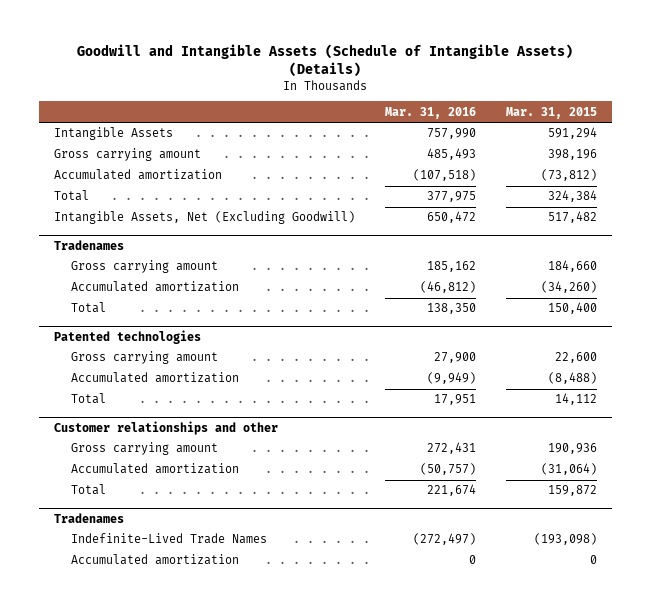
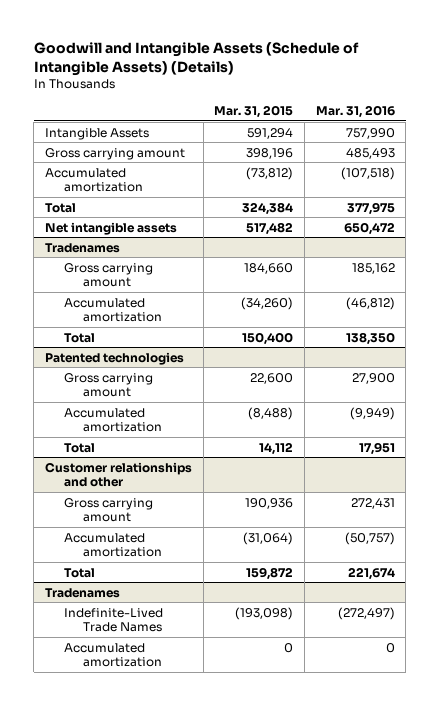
[53,211,355,225] Intangible Assets, Net (Excluding Goodwill) -> [44,221,177,235] Net intangible assets

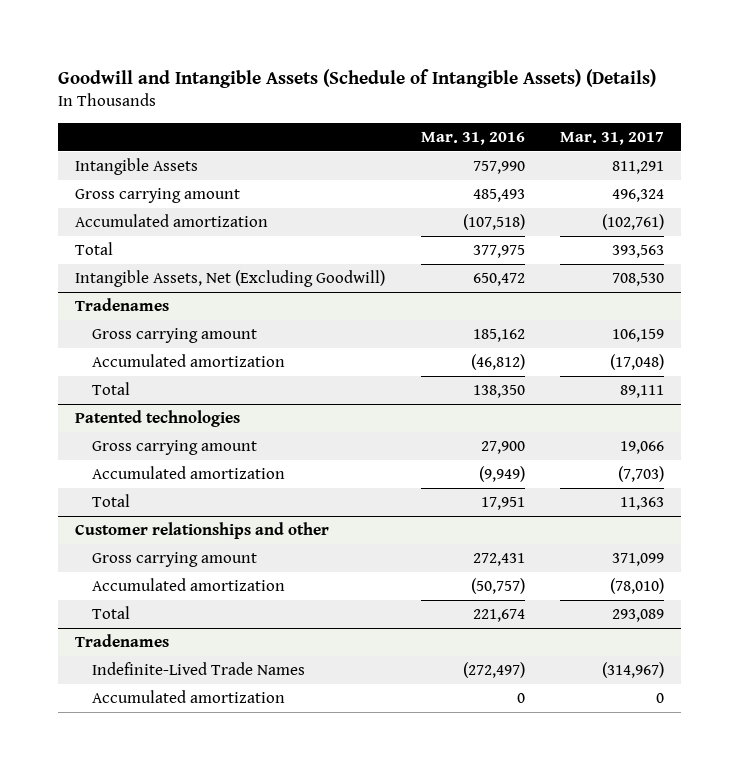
[214,105,294,119] Mar. 31, 2015 -> none
none -> [559,131,664,145] Mar. 31, 2017
[44,221,177,235] Net intangible assets -> [75,270,386,288] Intangible Assets, Net (Excluding Goodwill)

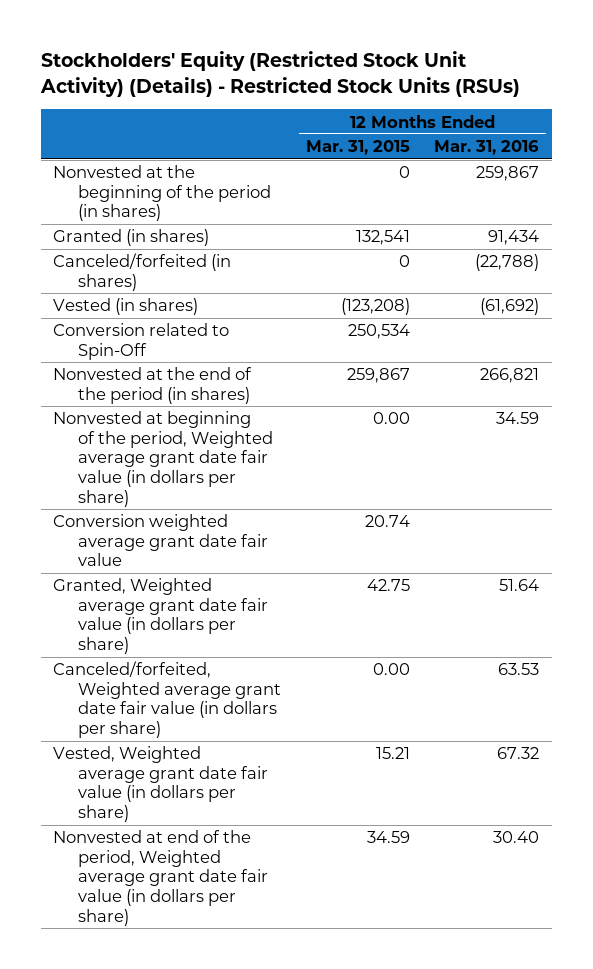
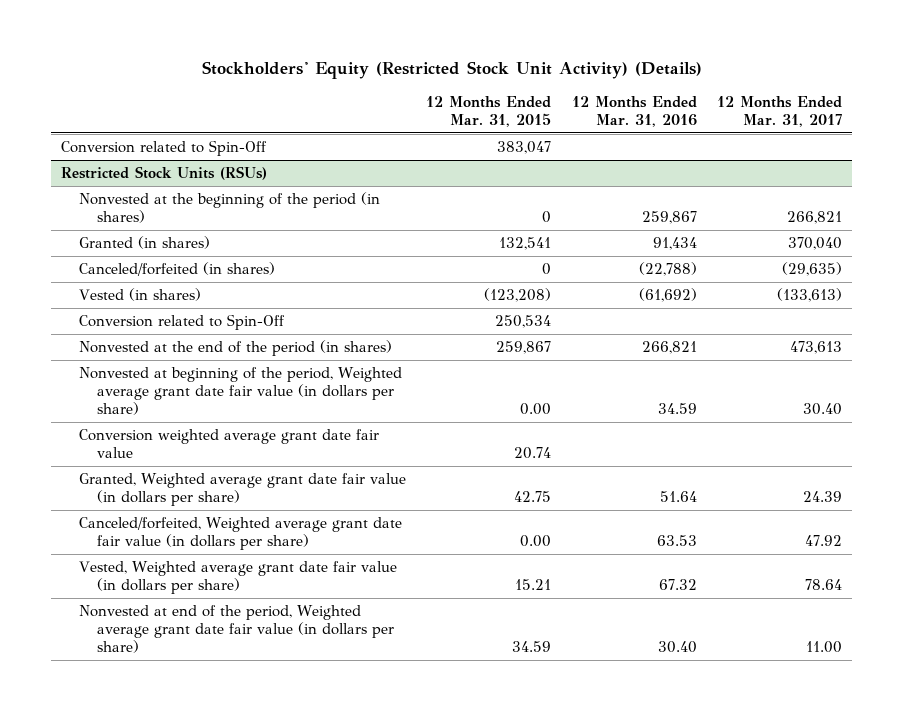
[39,50,520,97] Stockholders' Equity (Restricted Stock Unit Activity) (Details) - Restricted Stock Units (RSUs) -> [201,60,702,79] Stockholders' Equity (Restricted Stock Unit Activity) (Details)
none -> [717,95,843,127] 12 Months Ended Mar. 31, 2017
none -> [61,140,268,157] Conversion related to Spin-Off
none -> [61,166,268,181] Restricted Stock Units (RSUs)

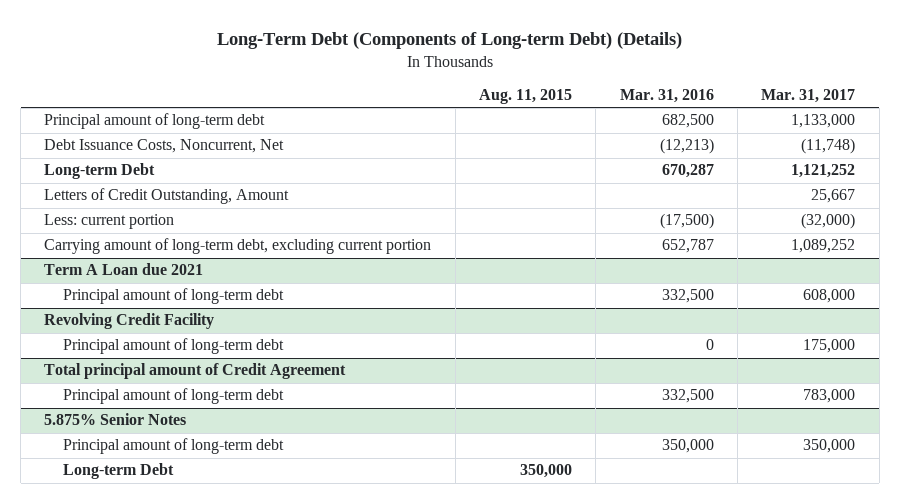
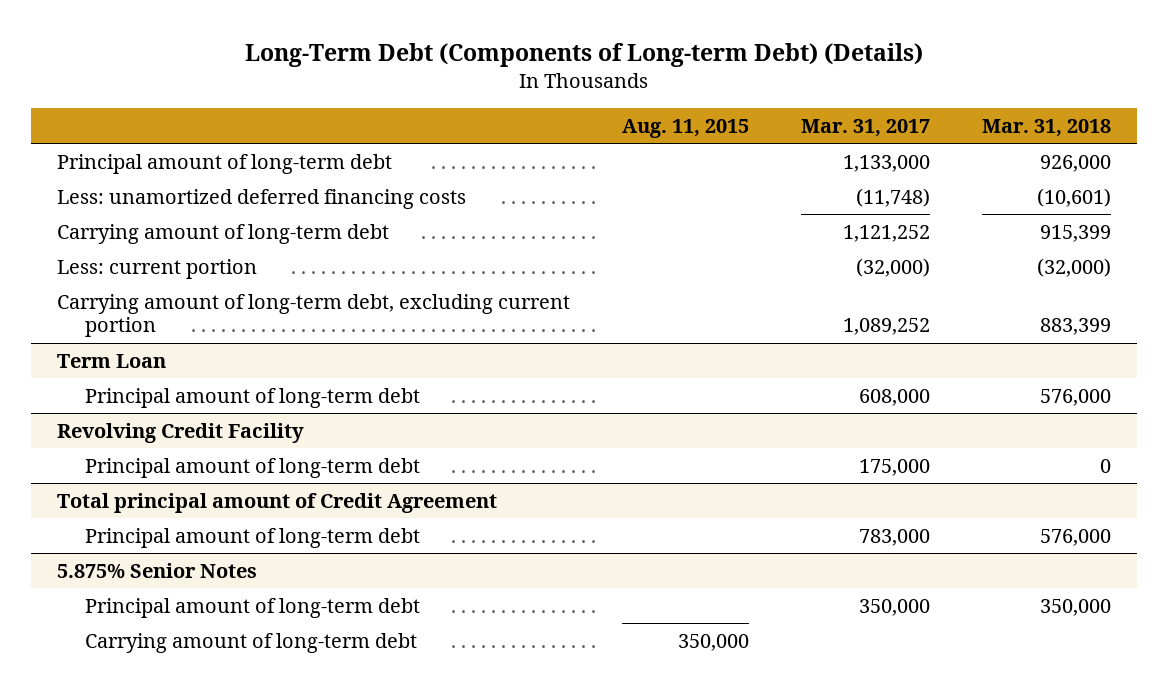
[619,89,714,104] Mar. 31, 2016 -> none
none -> [982,118,1112,137] Mar. 31, 2018
[44,188,290,205] Letters of Credit Outstanding, Amount -> none
[44,139,285,154] Debt Issuance Costs, Noncurrent, Net -> [56,188,466,209] Less: unamortized deferred financing costs
[44,163,156,180] Long-term Debt -> [56,223,389,244] Carrying amount of long-term debt
[44,263,204,276] Term A Loan due 2021 -> [56,353,166,368] Term Loan
[63,463,175,480] Long-term Debt -> [84,632,417,653] Carrying amount of long-term debt

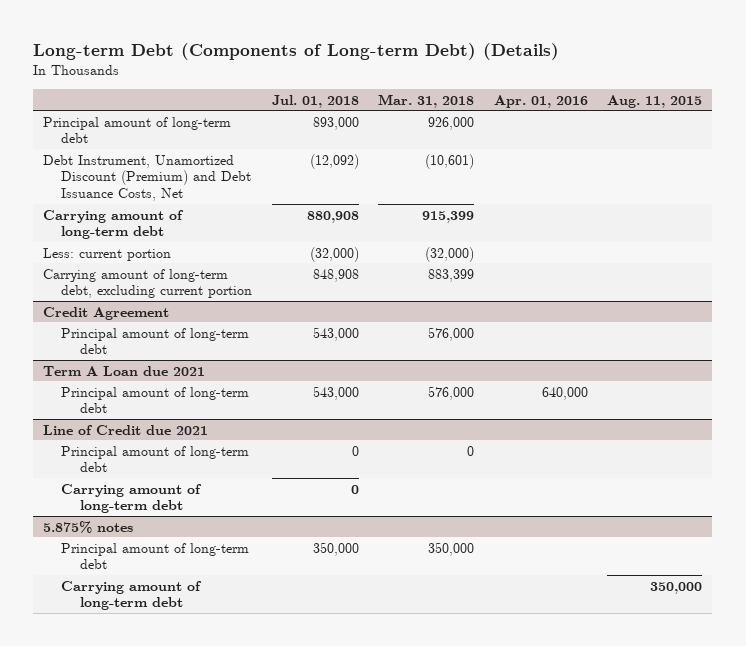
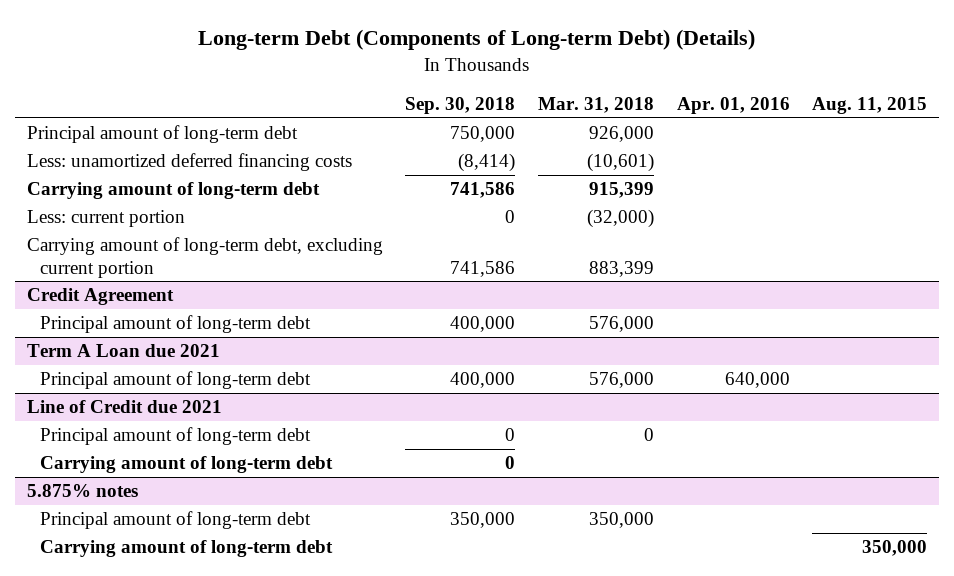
[271,94,359,108] Jul. 01, 2018 -> none
none -> [405,97,516,115] Sep. 30, 2018
[43,154,252,202] Debt Instrument, Unamortized Discount (Premium) and Debt Issuance Costs, Net -> [26,153,352,172] Less: unamortized deferred financing costs

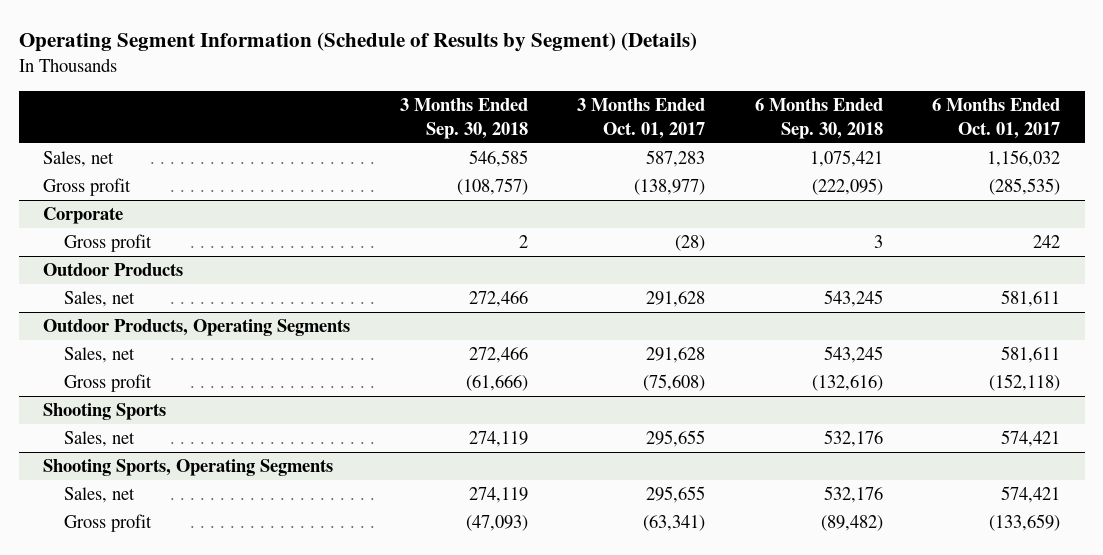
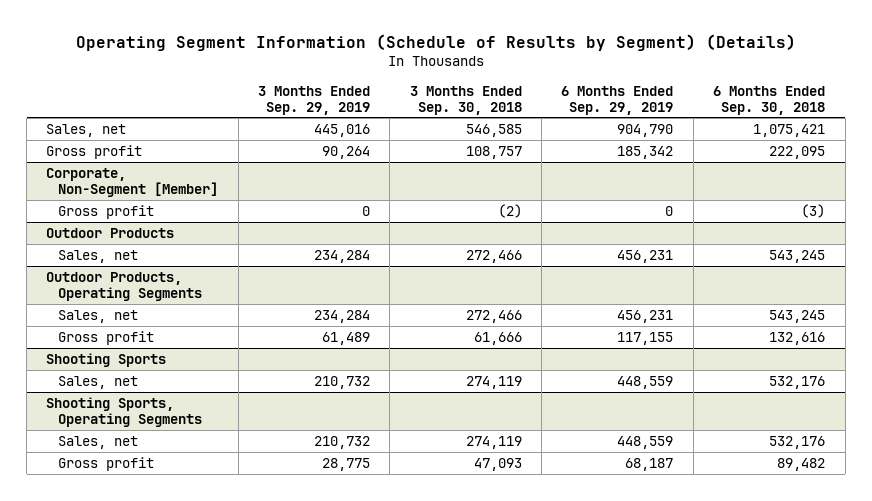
[577,97,706,139] 3 Months Ended Oct. 01, 2017 -> none
[931,97,1060,139] 6 Months Ended Oct. 01, 2017 -> none
none -> [257,85,370,115] 3 Months Ended Sep. 29, 2019
none -> [561,85,674,115] 6 Months Ended Sep. 29, 2019
[456,178,528,196] (108,757) -> [465,145,522,159] 108,757
[811,178,883,196] (222,095) -> [769,145,826,159] 222,095
[43,207,124,225] Corporate -> [46,167,219,197] Corporate, Non-Segment [Member]
[518,235,528,249] 2 -> [497,203,522,218] (2)
[873,235,883,249] 3 -> [801,203,826,218] (3)
[465,375,528,392] (61,666) -> [473,331,522,345] 61,666
[811,375,883,392] (132,616) -> [769,331,826,345] 132,616
[465,515,528,532] (47,093) -> [473,457,522,471] 47,093
[820,515,883,532] (89,482) -> [777,457,826,471] 89,482

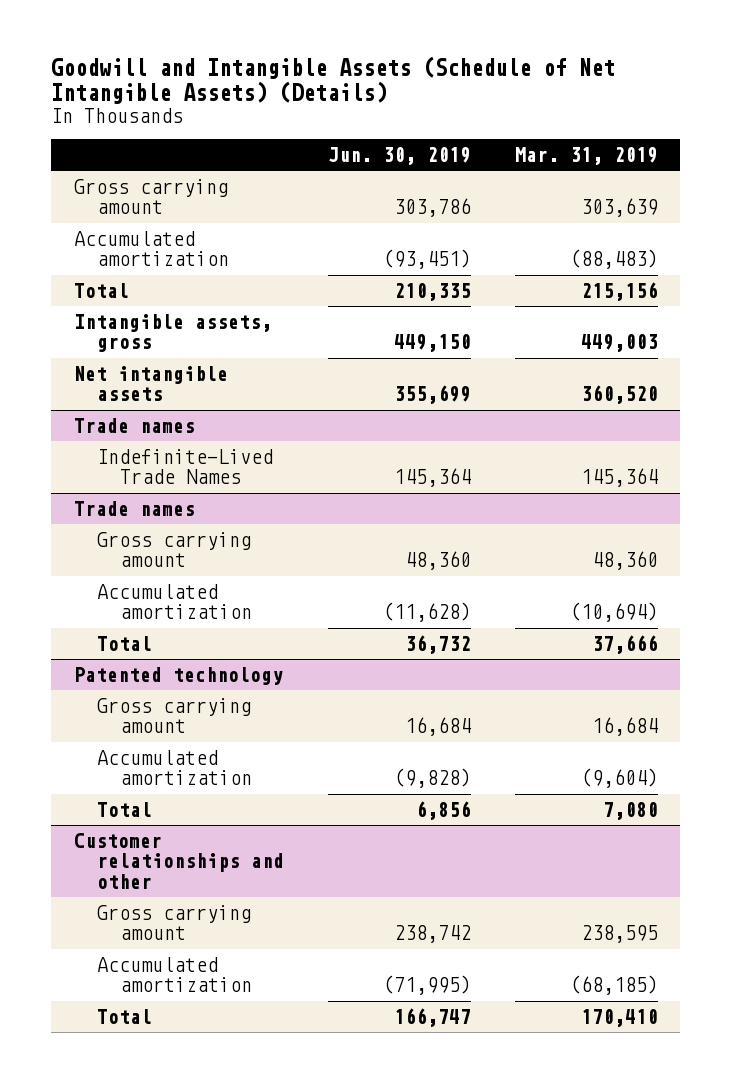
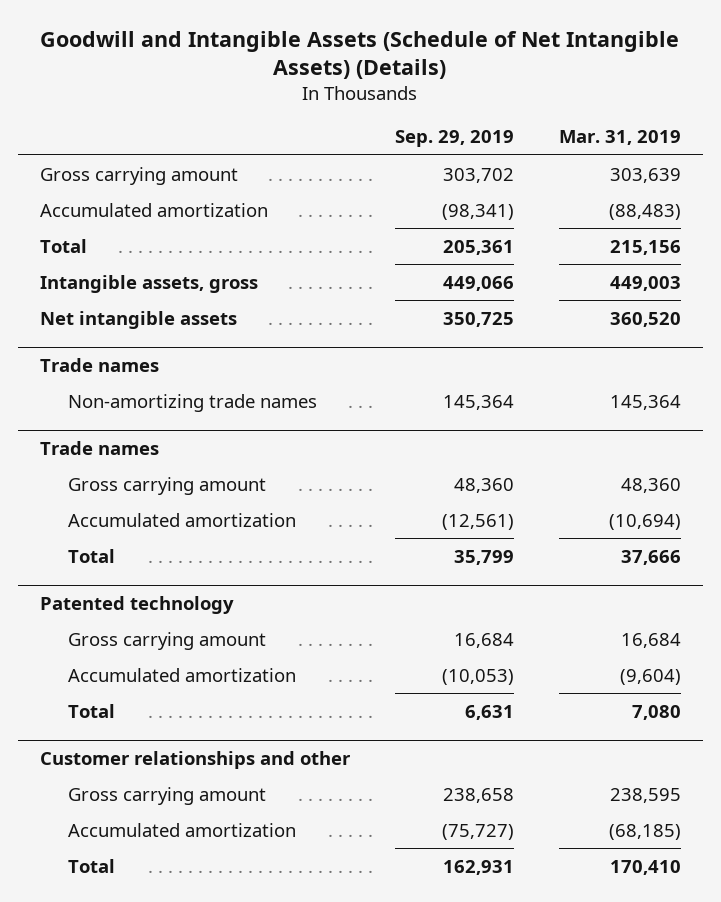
[327,147,471,166] Jun. 30, 2019 -> none
none -> [394,130,514,148] Sep. 29, 2019
[96,448,273,485] Indefinite-Lived Trade Names -> [68,393,318,412] Non-amortizing trade names

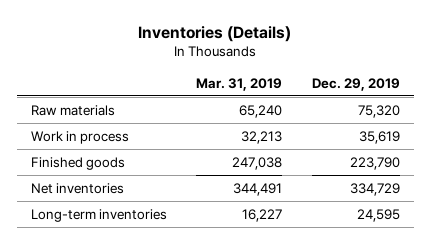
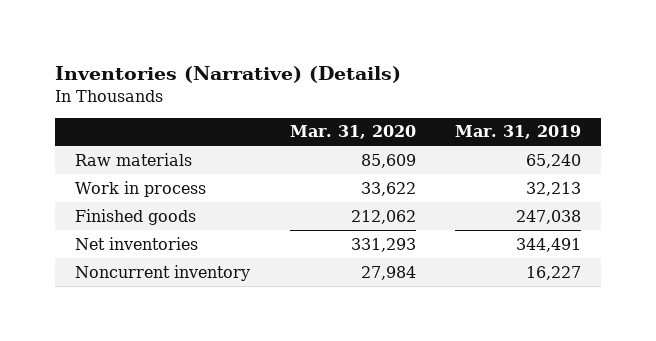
[138,25,292,42] Inventories (Details) -> [55,66,402,84] Inventories (Narrative) (Details)
[311,77,400,91] Dec. 29, 2019 -> none
none -> [289,125,416,140] Mar. 31, 2020
[31,208,168,222] Long-term inventories -> [75,264,251,281] Noncurrent inventory

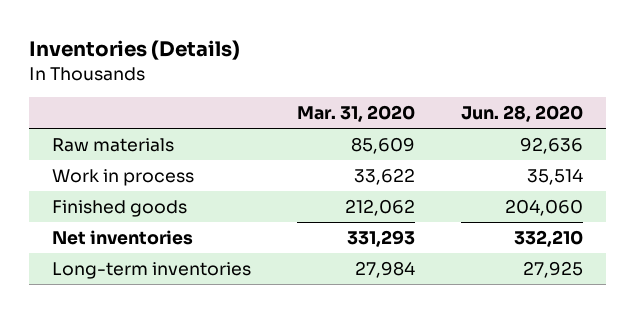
[55,66,402,84] Inventories (Narrative) (Details) -> [28,39,240,60] Inventories (Details)
[455,125,582,140] Mar. 31, 2019 -> none
none -> [461,104,584,122] Jun. 28, 2020
[75,264,251,281] Noncurrent inventory -> [51,261,251,279] Long-term inventories

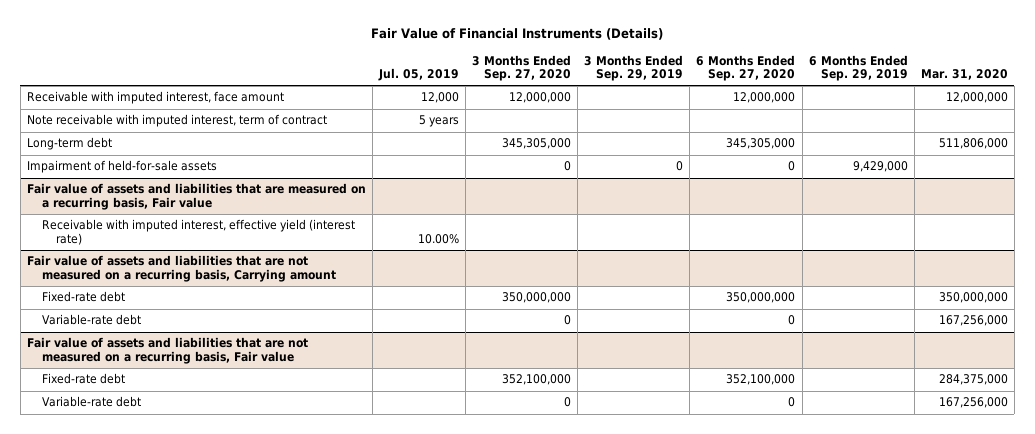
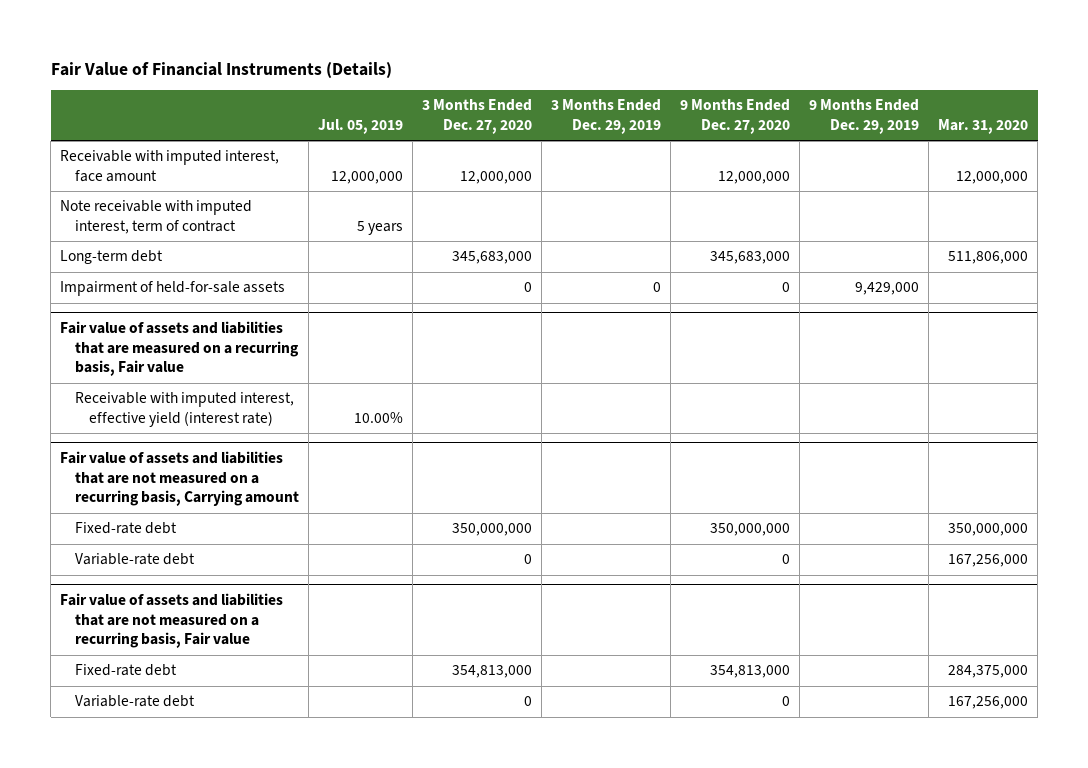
[472,54,572,82] 3 Months Ended Sep. 27, 2020 -> none
[584,54,684,82] 3 Months Ended Sep. 29, 2019 -> none
[696,54,796,82] 6 Months Ended Sep. 27, 2020 -> none
[808,54,908,82] 6 Months Ended Sep. 29, 2019 -> none
none -> [421,99,532,134] 3 Months Ended Dec. 27, 2020
none -> [550,99,661,134] 3 Months Ended Dec. 29, 2019
none -> [679,99,790,134] 9 Months Ended Dec. 27, 2020
none -> [808,99,919,134] 9 Months Ended Dec. 29, 2019
[420,92,459,104] 12,000 -> [330,171,403,185] 12,000,000

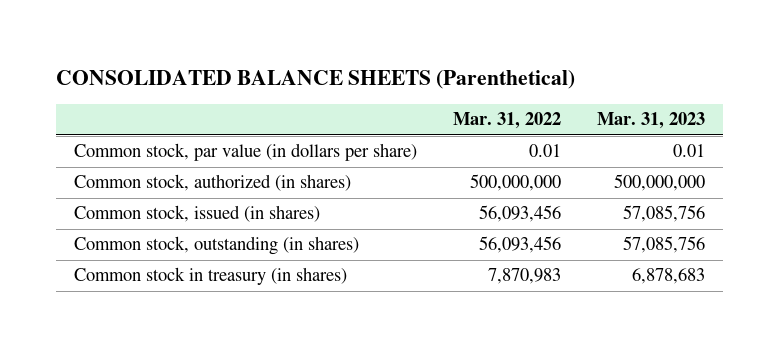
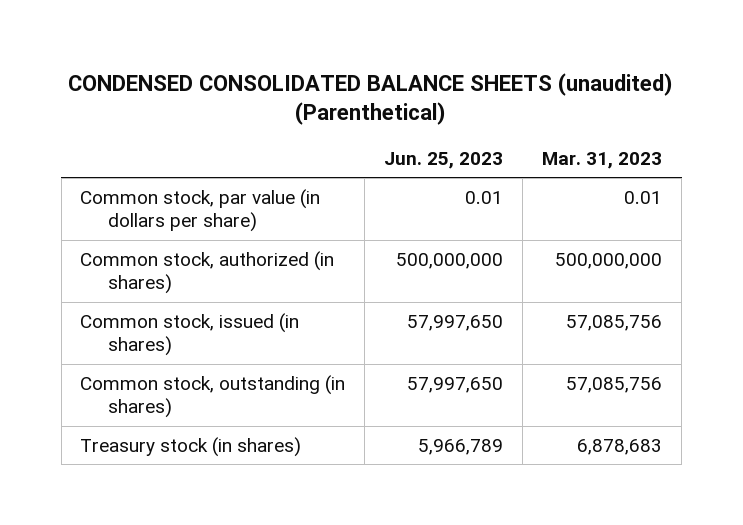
[56,70,576,90] CONSOLIDATED BALANCE SHEETS (Parenthetical) -> [68,72,674,125] CONDENSED CONSOLIDATED BALANCE SHEETS (unaudited) (Parenthetical)
[453,112,562,130] Mar. 31, 2022 -> none
none -> [384,151,504,169] Jun. 25, 2023
[74,267,348,286] Common stock in treasury (in shares) -> [80,436,302,457] Treasury stock (in shares)

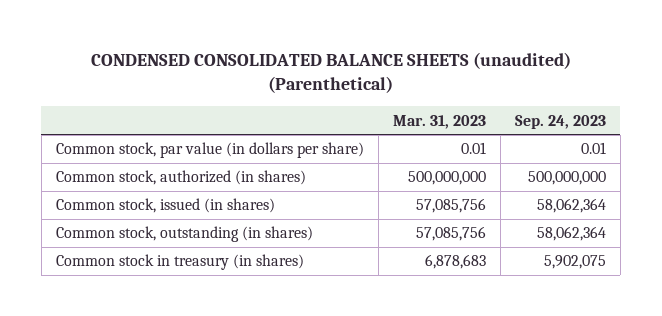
[384,151,504,169] Jun. 25, 2023 -> none
none -> [514,114,606,129] Sep. 24, 2023
[80,436,302,457] Treasury stock (in shares) -> [55,254,304,271] Common stock in treasury (in shares)

